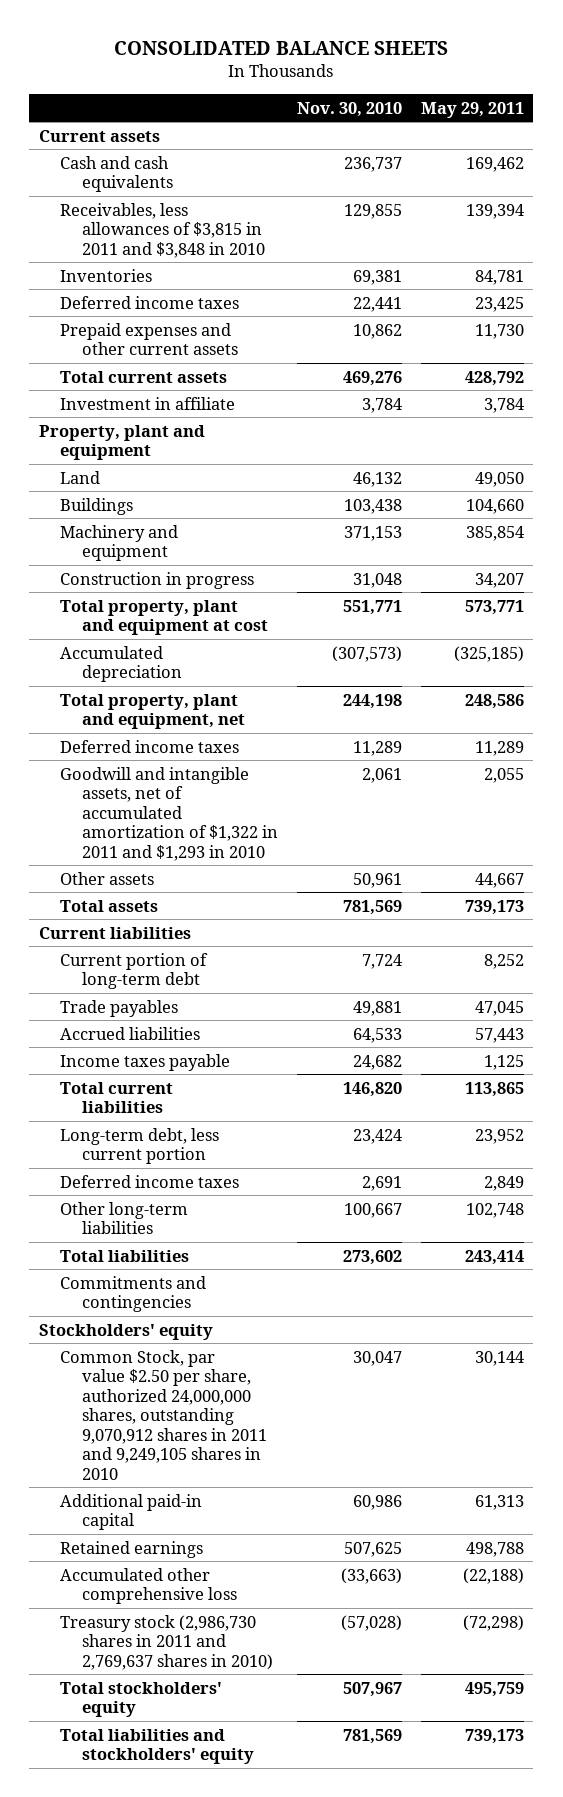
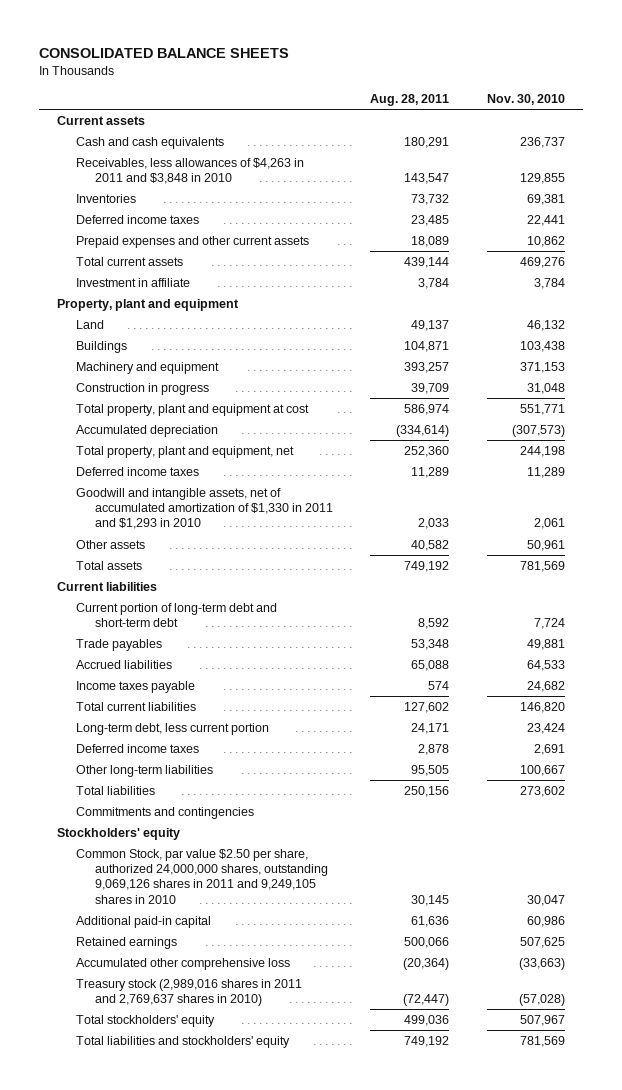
[420,101,524,118] May 29, 2011 -> none
none -> [370,94,450,107] Aug. 28, 2011
[60,202,266,258] Receivables, less allowances of $3,815 in 2011 and $3,848 in 2010 -> [76,157,305,185] Receivables, less allowances of $4,263 in 2011 and $3,848 in 2010
[60,766,279,861] Goodwill and intangible assets, net of accumulated amortization of $1,322 in 2011 and $1,293 in 2010 -> [76,487,333,530] Goodwill and intangible assets, net of accumulated amortization of $1,330 in 2011 and $1,293 in 2010
[60,952,209,990] Current portion of long-term debt -> [76,602,278,628] Current portion of long-term debt and short-term debt
[60,1349,268,1480] Common Stock, par value $2.50 per share, authorized 24,000,000 shares, outstanding 9,070,912 shares in 2011 and 9,249,105 shares in 2010 -> [76,848,328,904] Common Stock, par value $2.50 per share, authorized 24,000,000 shares, outstanding 9,069,126 shares in 2011 and 9,249,105 shares in 2010
[60,1614,274,1670] Treasury stock (2,986,730 shares in 2011 and 2,769,637 shares in 2010) -> [76,978,303,1007] Treasury stock (2,989,016 shares in 2011 and 2,769,637 shares in 2010)

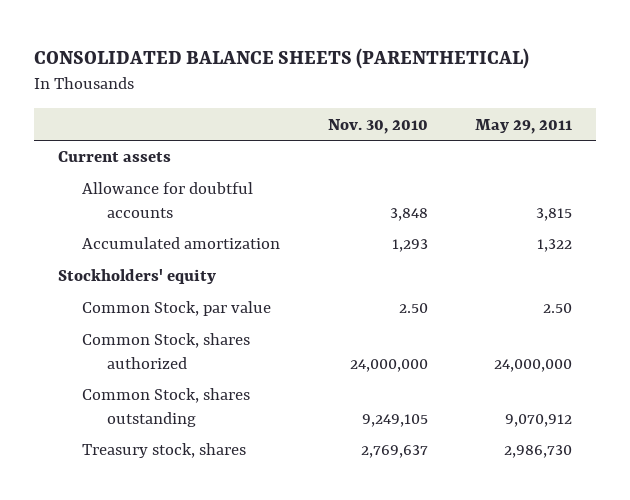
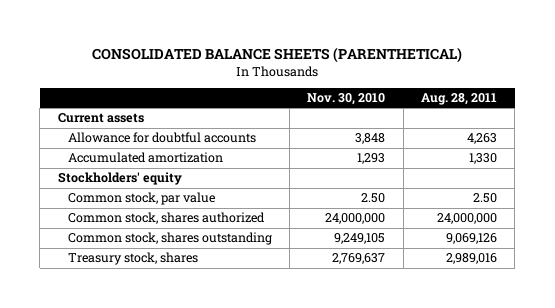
[475,118,573,134] May 29, 2011 -> none
none -> [420,93,497,106] Aug. 28, 2011
[82,301,272,317] Common Stock, par value -> [67,192,215,206] Common stock, par value
[82,333,251,369] Common Stock, shares authorized -> [67,212,265,225] Common stock, shares authorized
[82,388,251,427] Common Stock, shares outstanding -> [67,232,272,246] Common stock, shares outstanding

